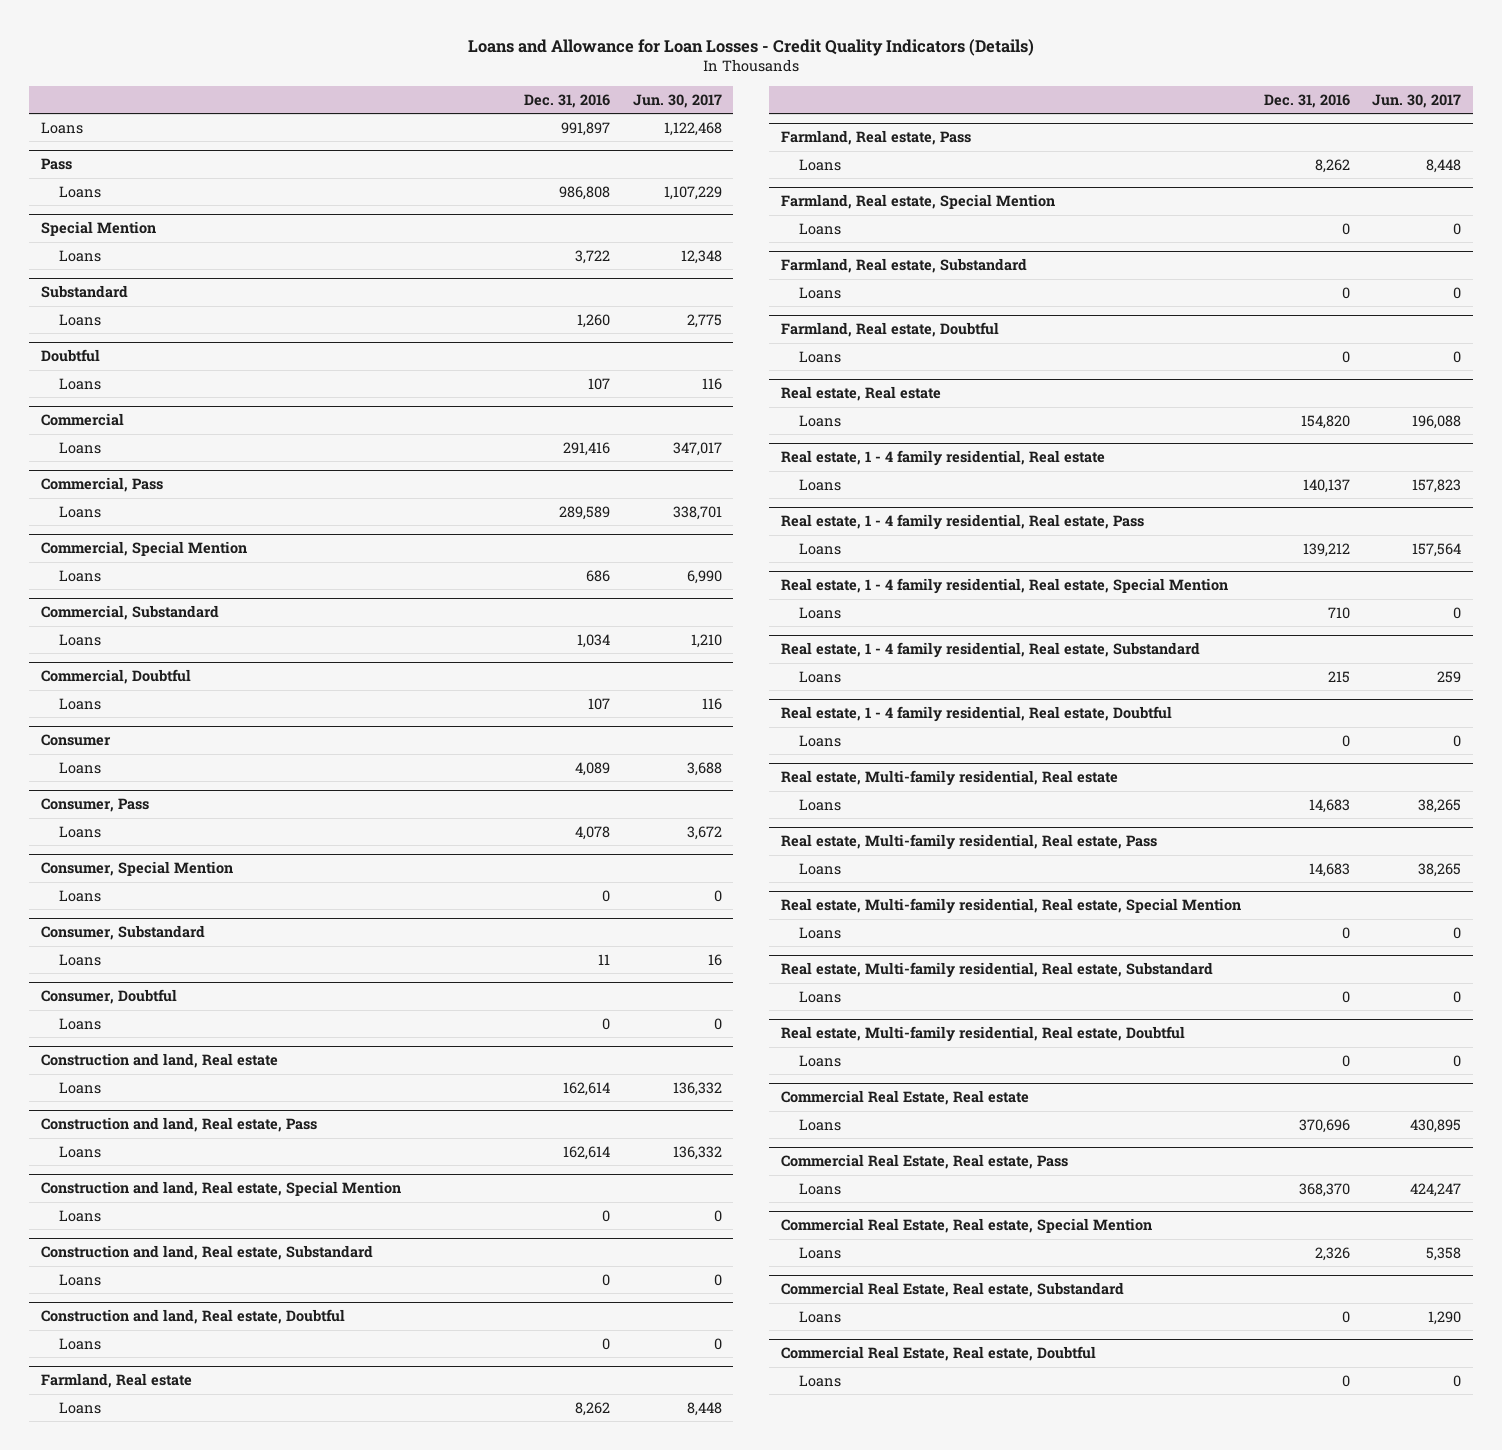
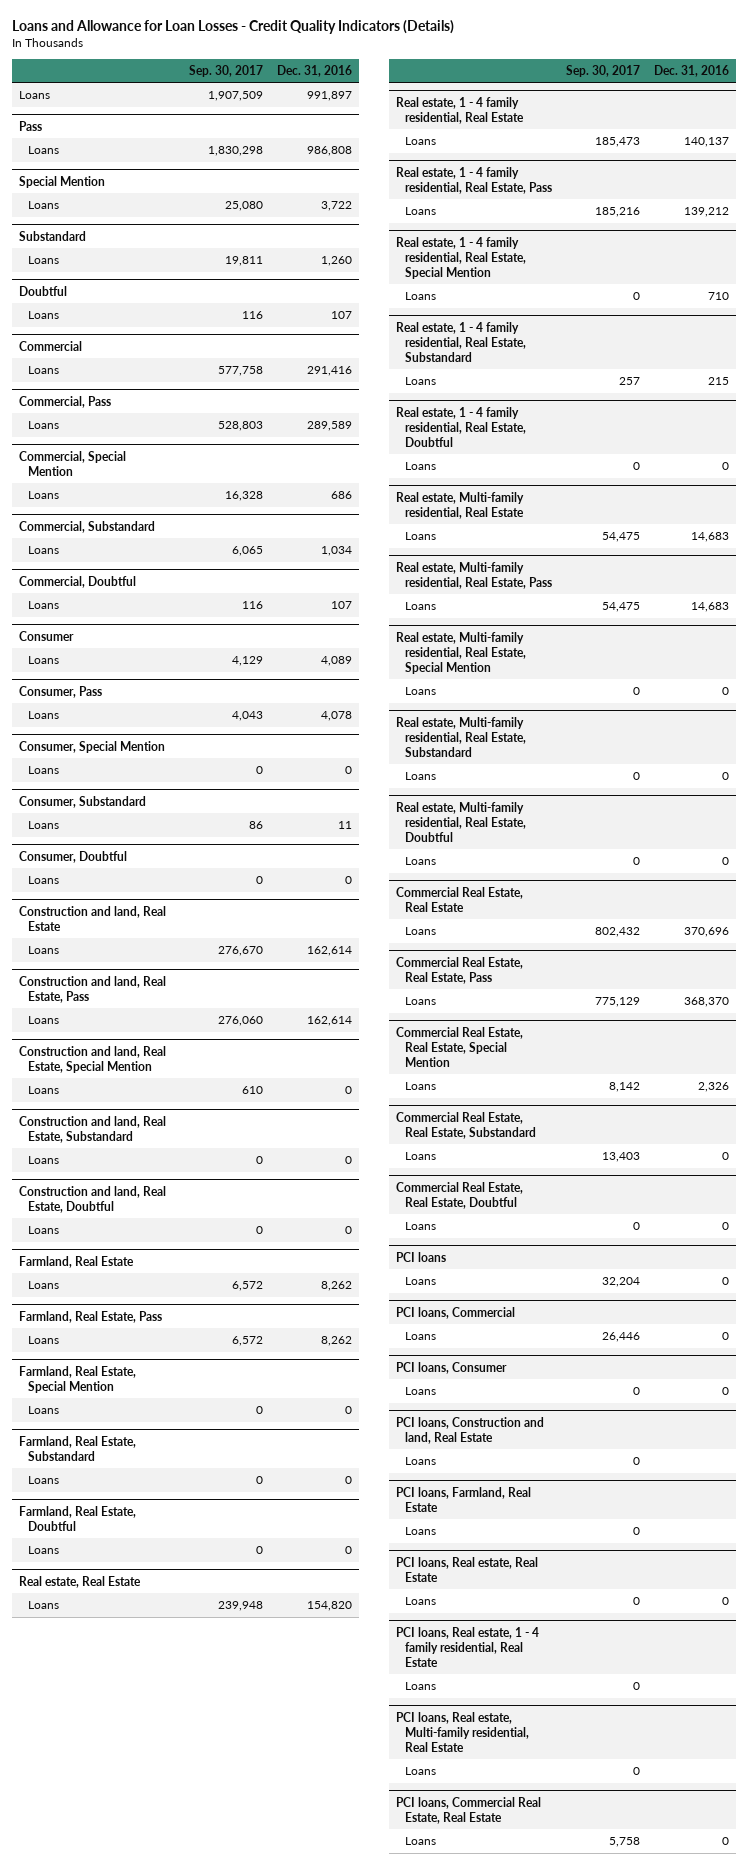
[632,93,722,108] Jun. 30, 2017 -> none
none -> [189,64,264,77] Sep. 30, 2017
[40,1053,278,1069] Construction and land, Real estate -> [19,905,167,931] Construction and land, Real Estate
[40,1117,317,1133] Construction and land, Real estate, Pass -> [19,975,167,1003] Construction and land, Real Estate, Pass
[40,1181,401,1197] Construction and land, Real estate, Special Mention -> [19,1045,167,1073] Construction and land, Real Estate, Special Mention
[40,1245,373,1261] Construction and land, Real estate, Substandard -> [19,1115,167,1143] Construction and land, Real Estate, Substandard
[40,1309,345,1325] Construction and land, Real estate, Doubtful -> [19,1185,167,1213] Construction and land, Real Estate, Doubtful
[40,1373,192,1389] Farmland, Real estate -> [19,1255,135,1268] Farmland, Real Estate
[780,130,971,146] Farmland, Real estate, Pass -> [19,1310,163,1323] Farmland, Real Estate, Pass
[780,194,1055,210] Farmland, Real estate, Special Mention -> [19,1365,137,1393] Farmland, Real Estate, Special Mention
[780,258,1027,274] Farmland, Real estate, Substandard -> [19,1435,137,1461] Farmland, Real Estate, Substandard
[780,322,999,338] Farmland, Real estate, Doubtful -> [19,1505,137,1531] Farmland, Real Estate, Doubtful
[780,386,941,402] Real estate, Real estate -> [19,1575,142,1588] Real estate, Real Estate
[780,450,1105,467] Real estate, 1 - 4 family residential, Real estate -> [396,96,524,124] Real estate, 1 - 4 family residential, Real Estate
[780,514,1144,531] Real estate, 1 - 4 family residential, Real estate, Pass -> [396,166,552,194] Real estate, 1 - 4 family residential, Real Estate, Pass
[780,578,1228,595] Real estate, 1 - 4 family residential, Real estate, Special Mention -> [396,236,526,279] Real estate, 1 - 4 family residential, Real Estate, Special Mention
[780,642,1200,659] Real estate, 1 - 4 family residential, Real estate, Substandard -> [396,321,526,362] Real estate, 1 - 4 family residential, Real Estate, Substandard
[780,706,1172,723] Real estate, 1 - 4 family residential, Real estate, Doubtful -> [396,406,526,447] Real estate, 1 - 4 family residential, Real Estate, Doubtful
[780,770,1118,787] Real estate, Multi-family residential, Real estate -> [396,491,525,519] Real estate, Multi-family residential, Real Estate
[780,834,1157,851] Real estate, Multi-family residential, Real estate, Pass -> [396,561,552,589] Real estate, Multi-family residential, Real Estate, Pass
[780,898,1241,915] Real estate, Multi-family residential, Real estate, Special Mention -> [396,631,526,674] Real estate, Multi-family residential, Real Estate, Special Mention
[780,962,1213,979] Real estate, Multi-family residential, Real estate, Substandard -> [396,716,526,757] Real estate, Multi-family residential, Real Estate, Substandard
[780,1026,1185,1043] Real estate, Multi-family residential, Real estate, Doubtful -> [396,801,526,842] Real estate, Multi-family residential, Real Estate, Doubtful
[780,1090,1029,1106] Commercial Real Estate, Real estate -> [396,886,524,912] Commercial Real Estate, Real Estate
[780,1154,1068,1170] Commercial Real Estate, Real estate, Pass -> [396,956,524,984] Commercial Real Estate, Real Estate, Pass
[780,1218,1152,1234] Commercial Real Estate, Real estate, Special Mention -> [396,1026,524,1067] Commercial Real Estate, Real Estate, Special Mention
[780,1282,1124,1298] Commercial Real Estate, Real estate, Substandard -> [396,1111,536,1139] Commercial Real Estate, Real Estate, Substandard
[780,1346,1096,1362] Commercial Real Estate, Real estate, Doubtful -> [396,1181,524,1209] Commercial Real Estate, Real Estate, Doubtful
none -> [396,1251,447,1262] PCI loans
none -> [404,1277,436,1286] Loans
none -> [396,1306,516,1319] PCI loans, Commercial
none -> [404,1332,436,1341] Loans
none -> [396,1361,508,1374] PCI loans, Consumer
none -> [404,1387,436,1396] Loans
none -> [396,1416,545,1444] PCI loans, Construction and land, Real Estate
none -> [404,1457,436,1466] Loans
none -> [396,1486,532,1512] PCI loans, Farmland, Real Estate
none -> [404,1527,436,1536] Loans
none -> [396,1556,539,1582] PCI loans, Real estate, Real Estate
none -> [404,1597,436,1606] Loans
none -> [396,1626,540,1667] PCI loans, Real estate, 1 - 4 family residential, Real Estate
none -> [404,1682,436,1691] Loans
none -> [396,1711,529,1752] PCI loans, Real estate, Multi-family residential, Real Estate
none -> [404,1767,436,1776] Loans
none -> [396,1796,542,1824] PCI loans, Commercial Real Estate, Real Estate
none -> [404,1837,436,1846] Loans

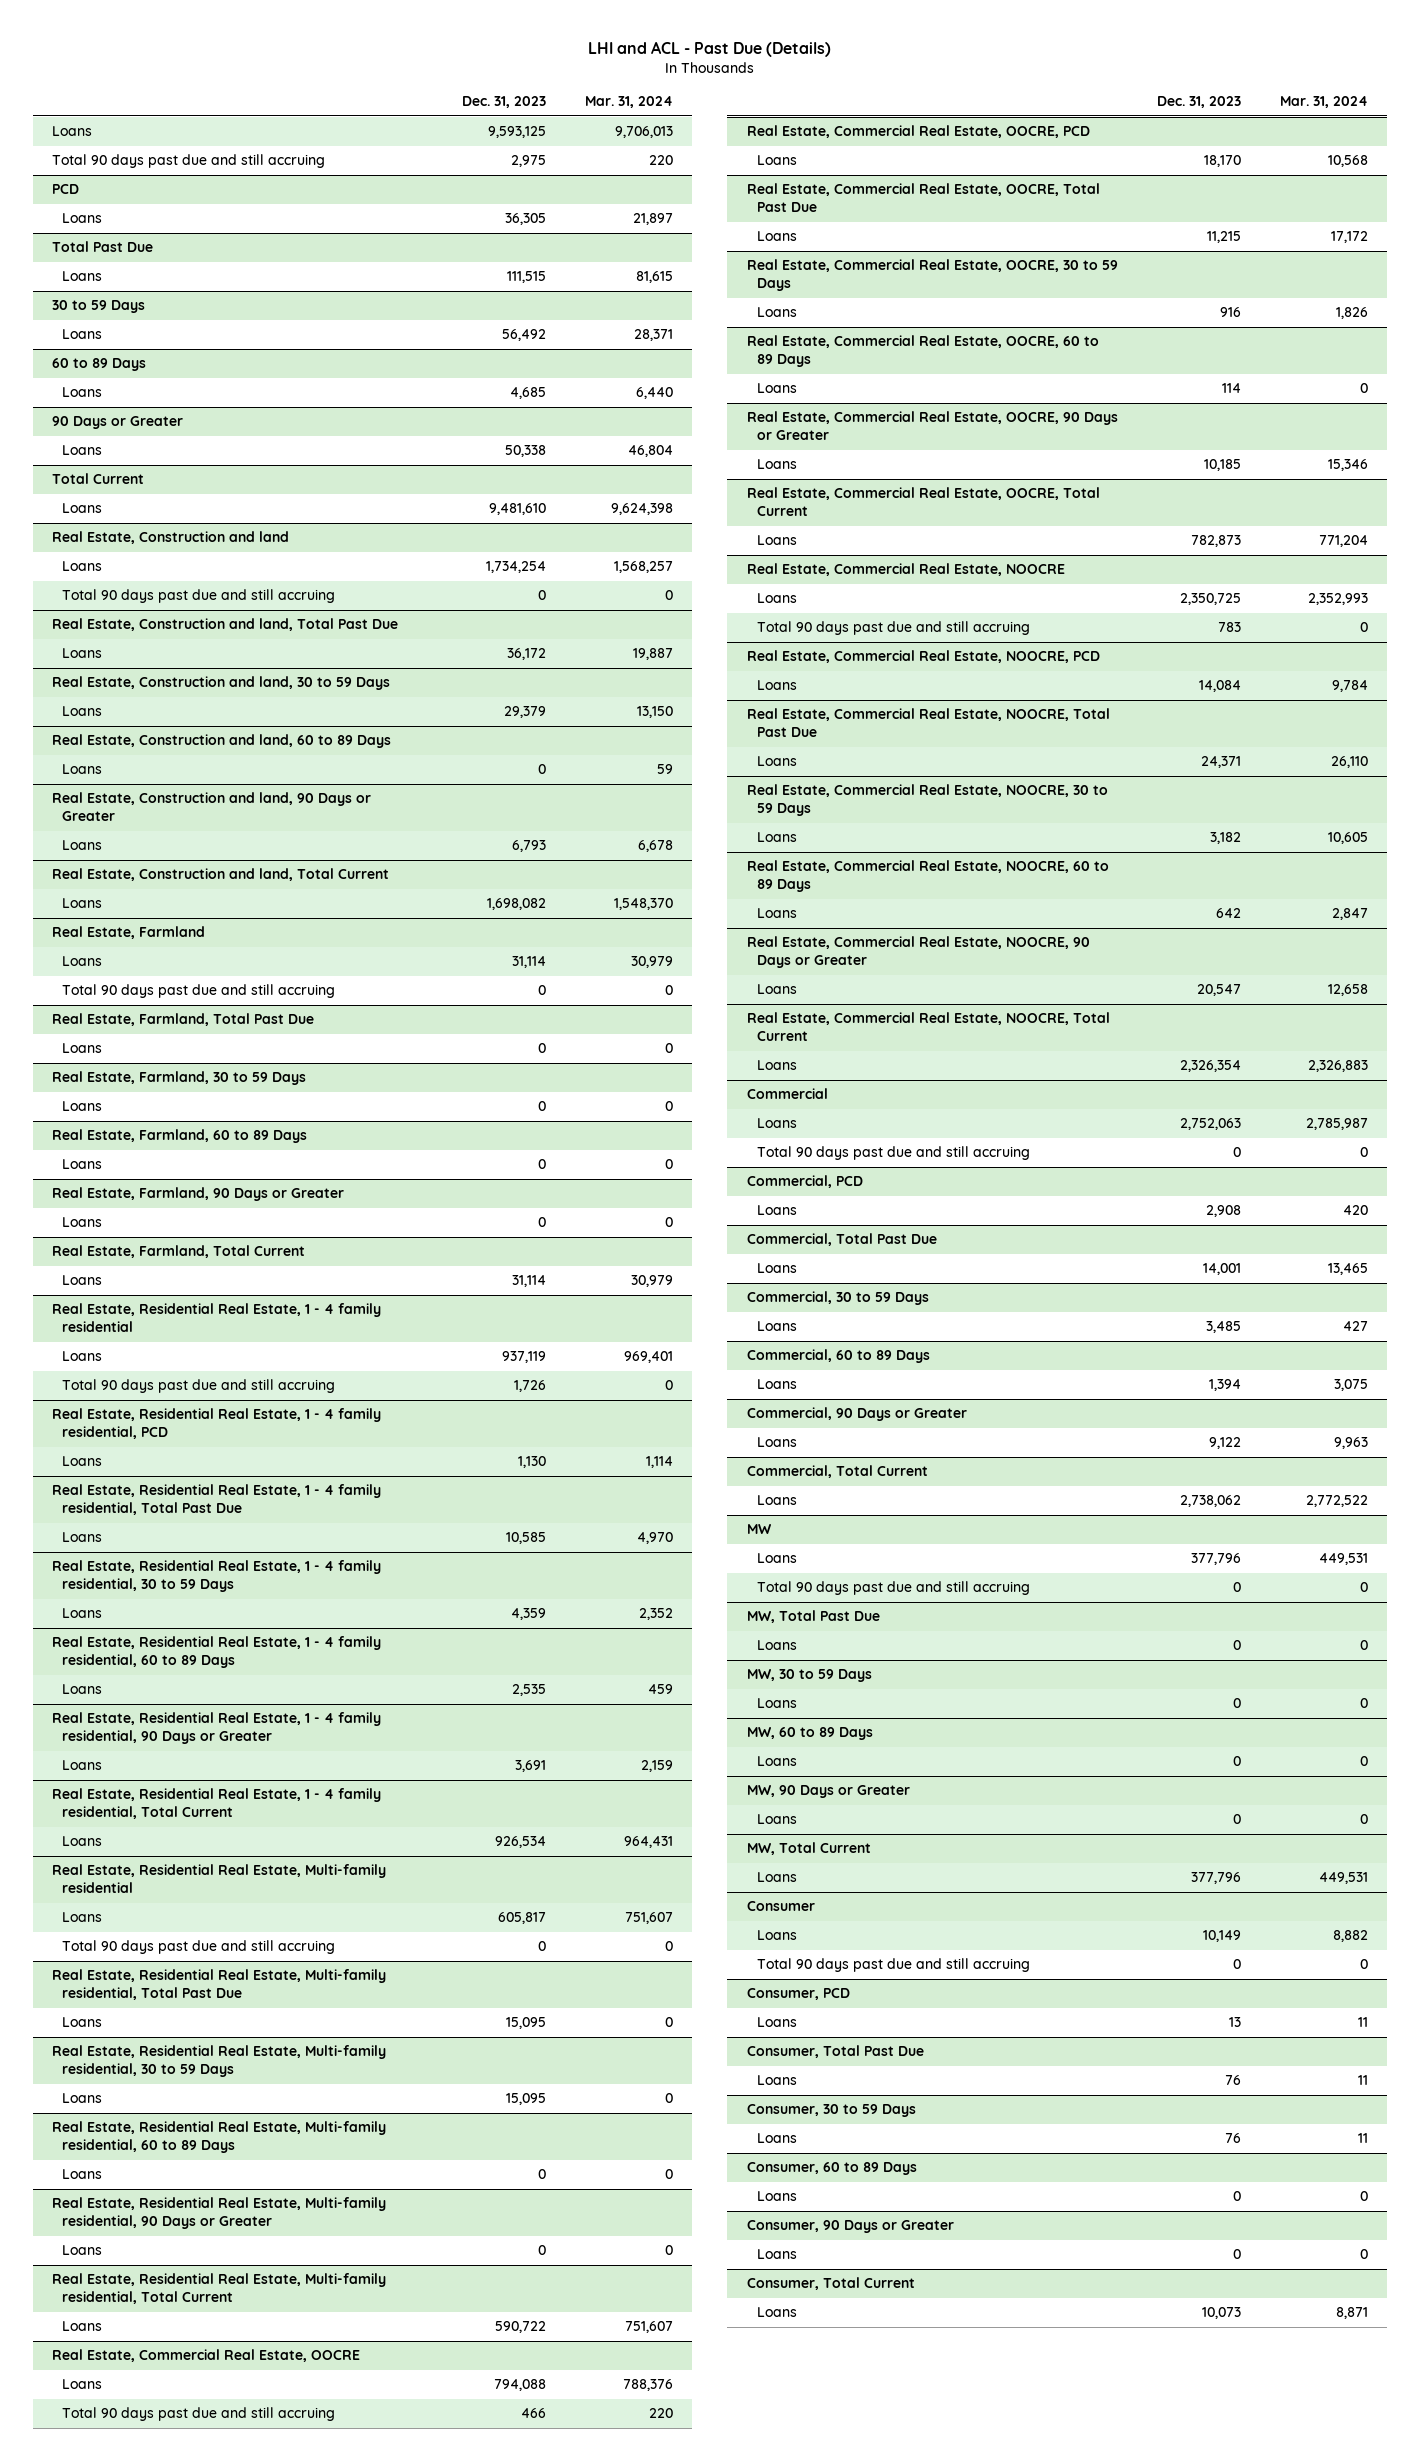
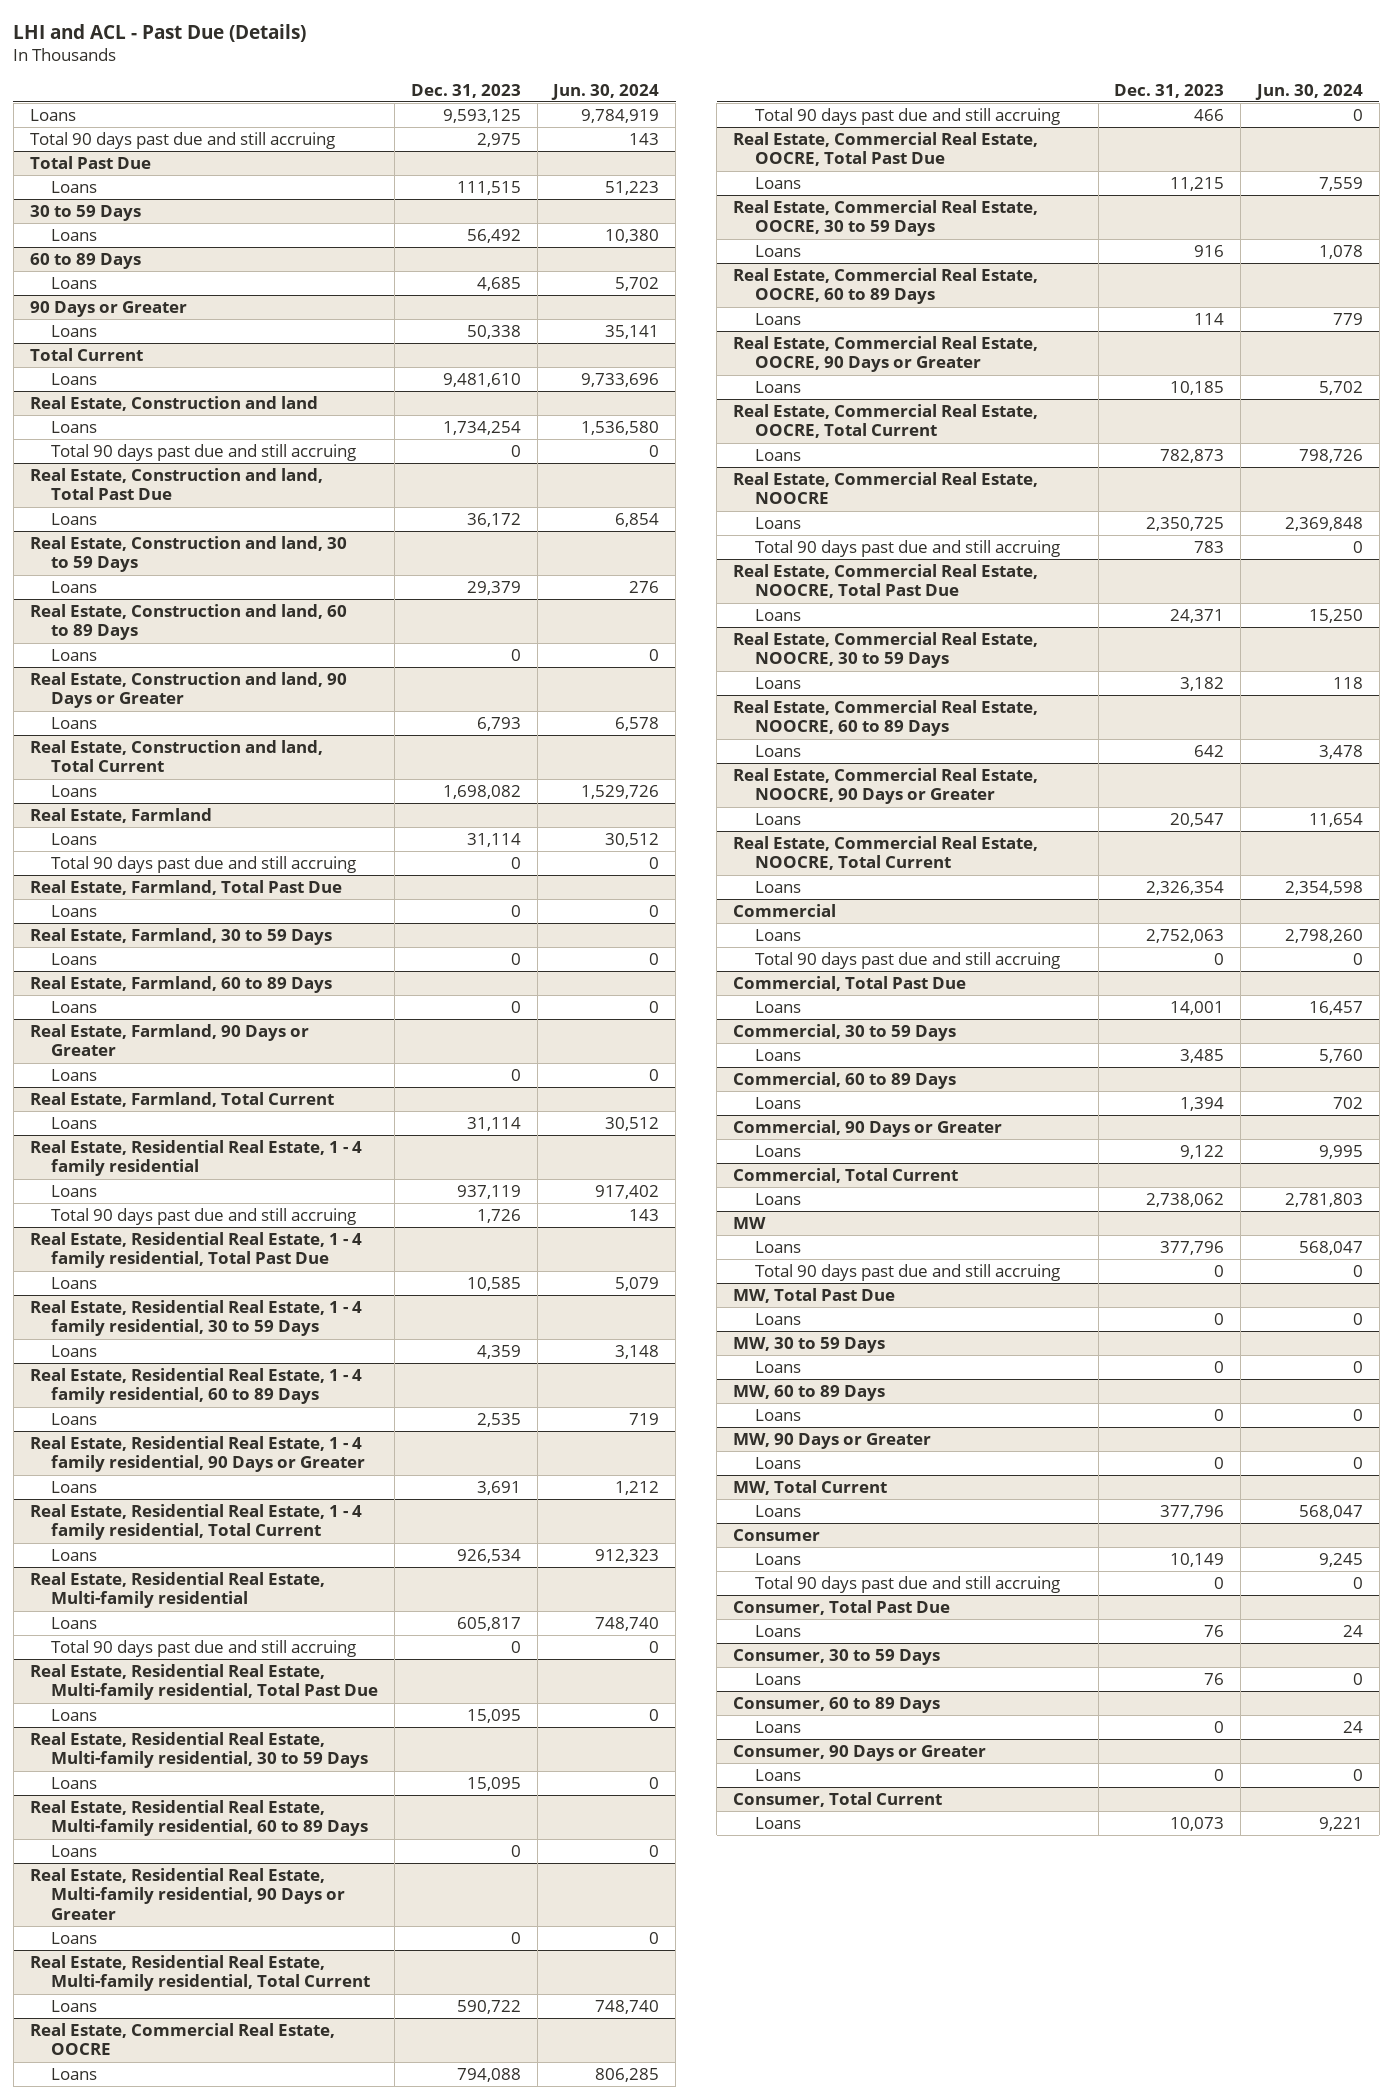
[584,96,673,109] Mar. 31, 2024 -> none
none -> [551,83,660,100] Jun. 30, 2024
[52,184,80,195] PCD -> none
[62,213,103,224] Loans -> none
[52,1408,382,1440] Real Estate, Residential Real Estate, 1 - 4 family residential, PCD -> none
[62,1456,103,1467] Loans -> none
[746,125,1090,139] Real Estate, Commercial Real Estate, OOCRE, PCD -> none
[756,155,797,166] Loans -> none
[746,650,1100,664] Real Estate, Commercial Real Estate, NOOCRE, PCD -> none
[756,680,797,691] Loans -> none
[746,1175,863,1189] Commercial, PCD -> none
[756,1205,797,1216] Loans -> none
[746,1988,850,2001] Consumer, PCD -> none
[756,2017,797,2028] Loans -> none

